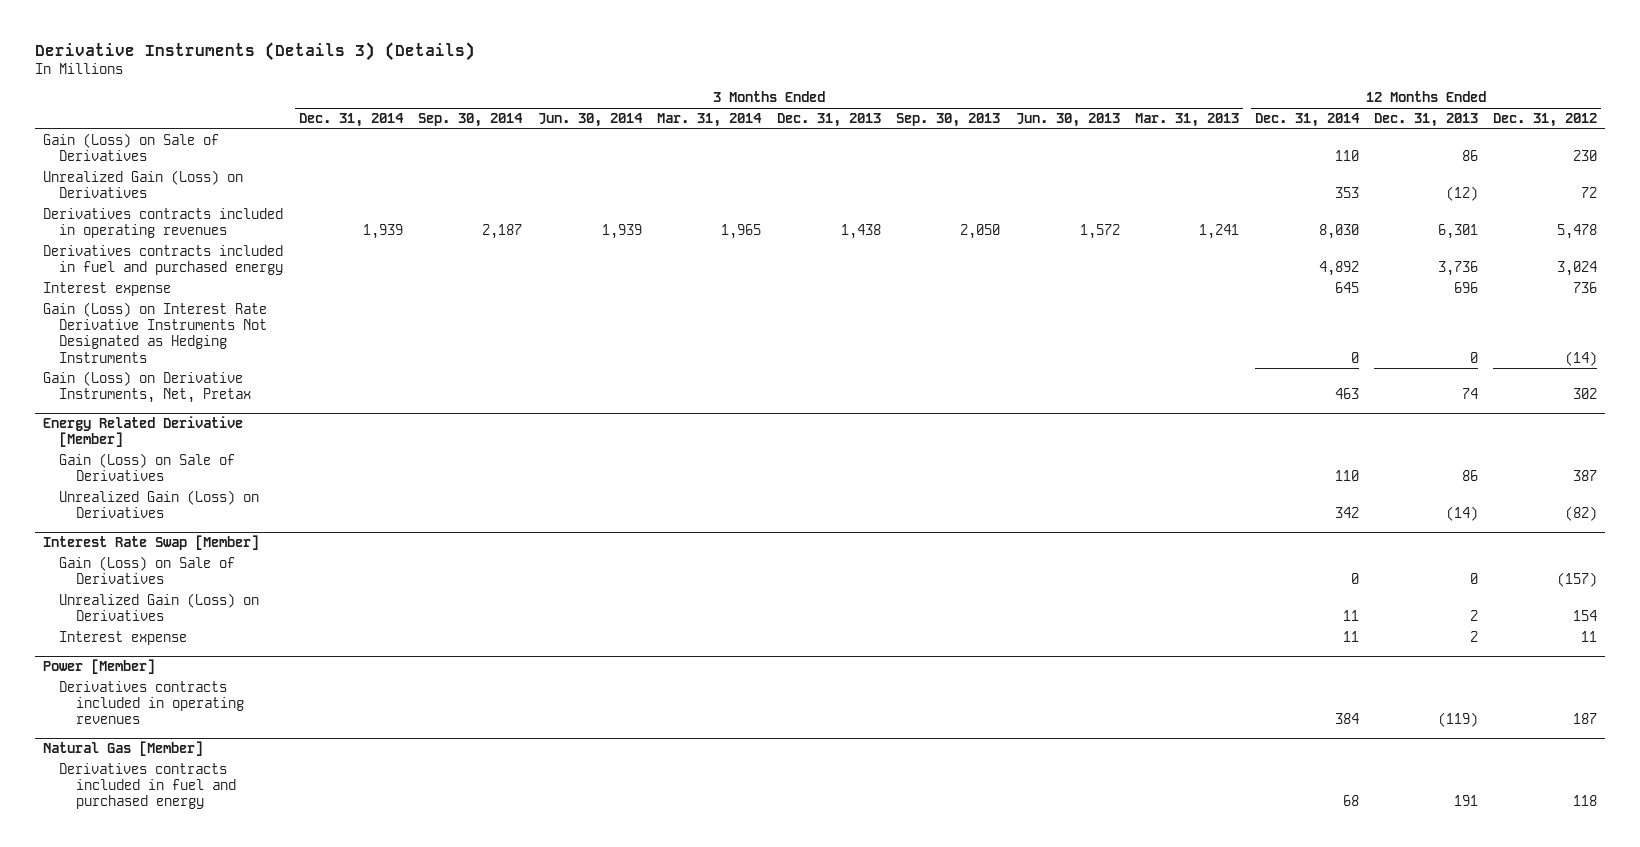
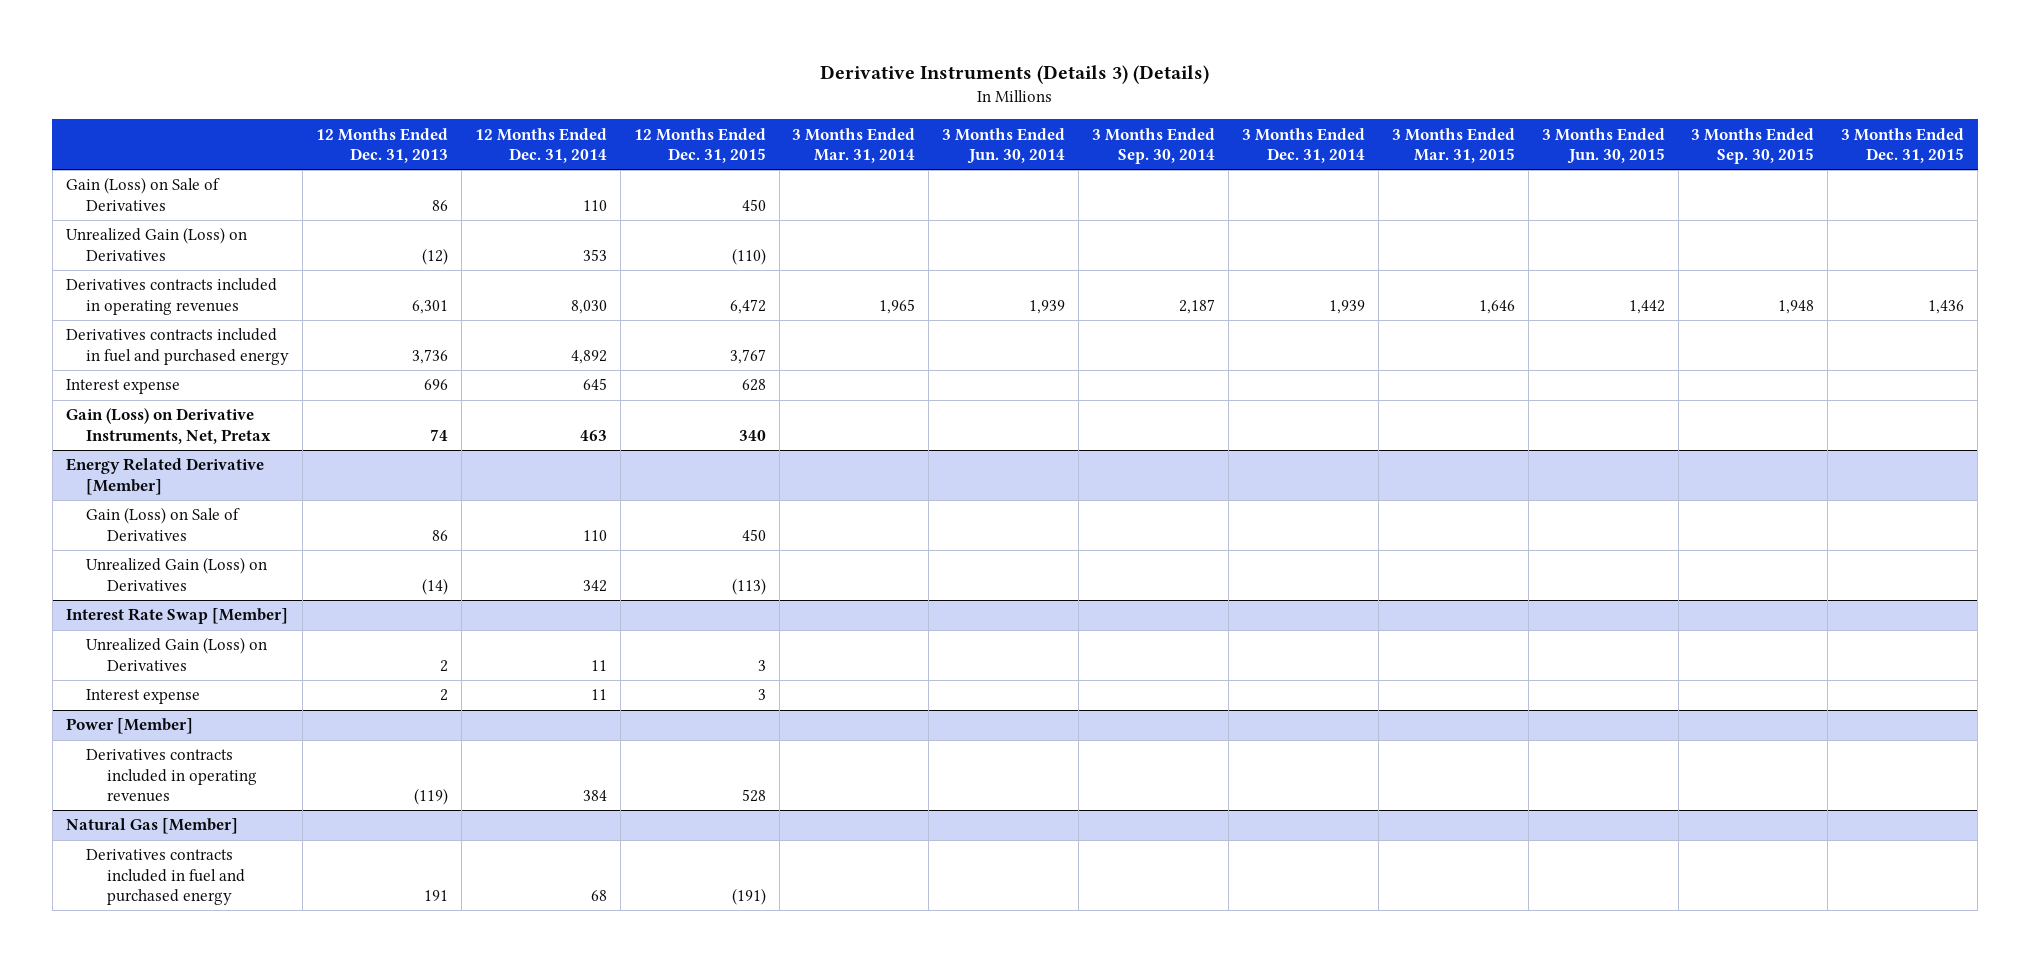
[776,113,881,128] Dec. 31, 2013 -> none
[896,113,1001,128] Sep. 30, 2013 -> none
[1015,113,1120,128] Jun. 30, 2013 -> none
[1135,113,1240,128] Mar. 31, 2013 -> none
[1493,113,1598,128] Dec. 31, 2012 -> none
none -> [633,127,766,164] 12 Months Ended Dec. 31, 2015
none -> [1391,127,1515,164] 3 Months Ended Mar. 31, 2015
none -> [1541,127,1665,165] 3 Months Ended Jun. 30, 2015
none -> [1691,127,1815,165] 3 Months Ended Sep. 30, 2015
none -> [1841,127,1965,164] 3 Months Ended Dec. 31, 2015
[42,302,268,363] Gain (Loss) on Interest Rate Derivative Instruments Not Designated as Hedging Instruments -> none
[59,556,236,585] Gain (Loss) on Sale of Derivatives -> none

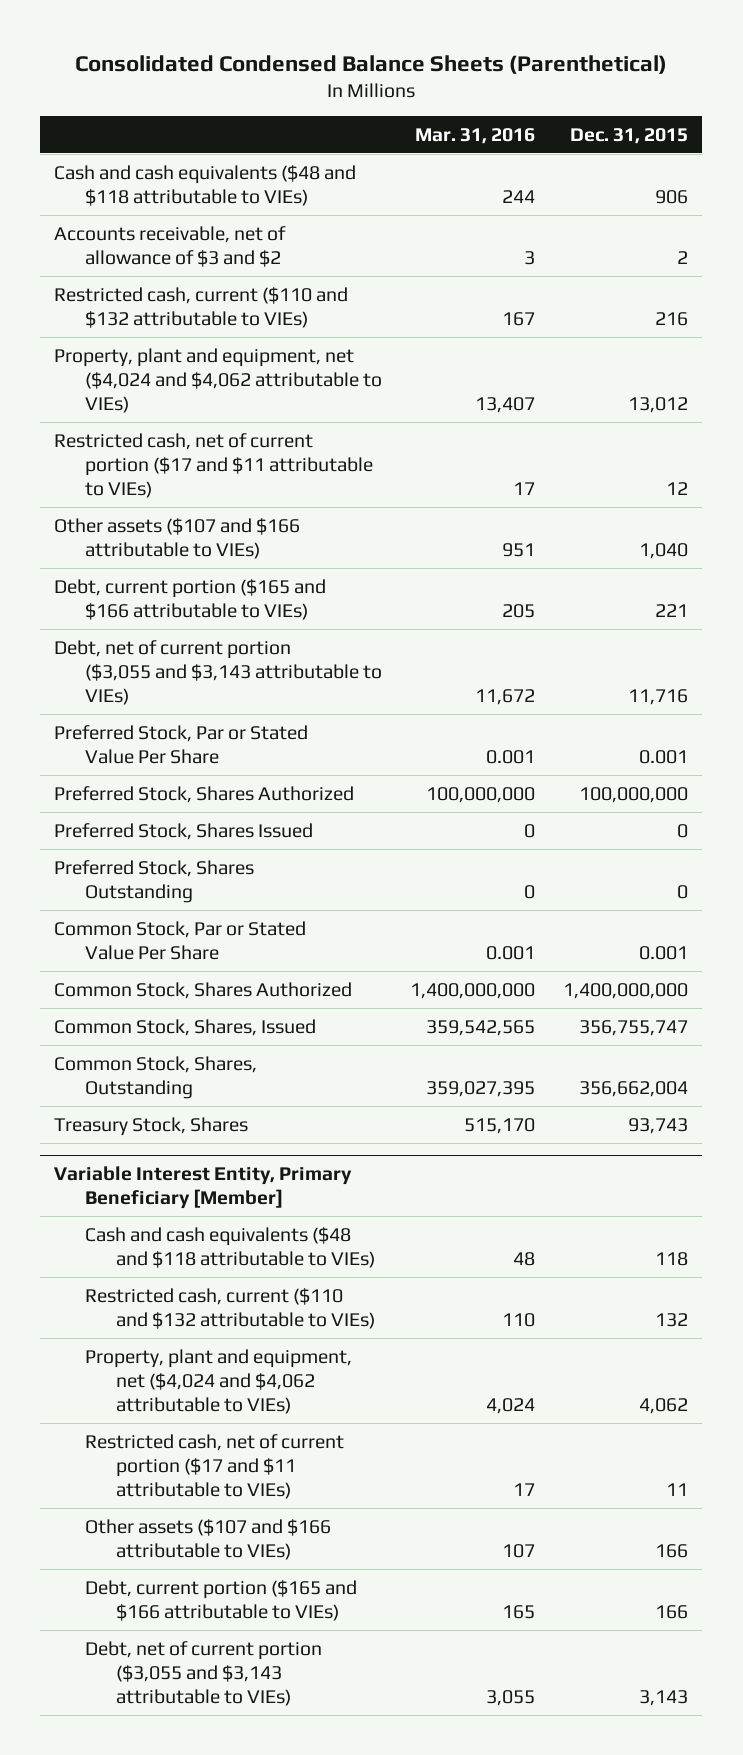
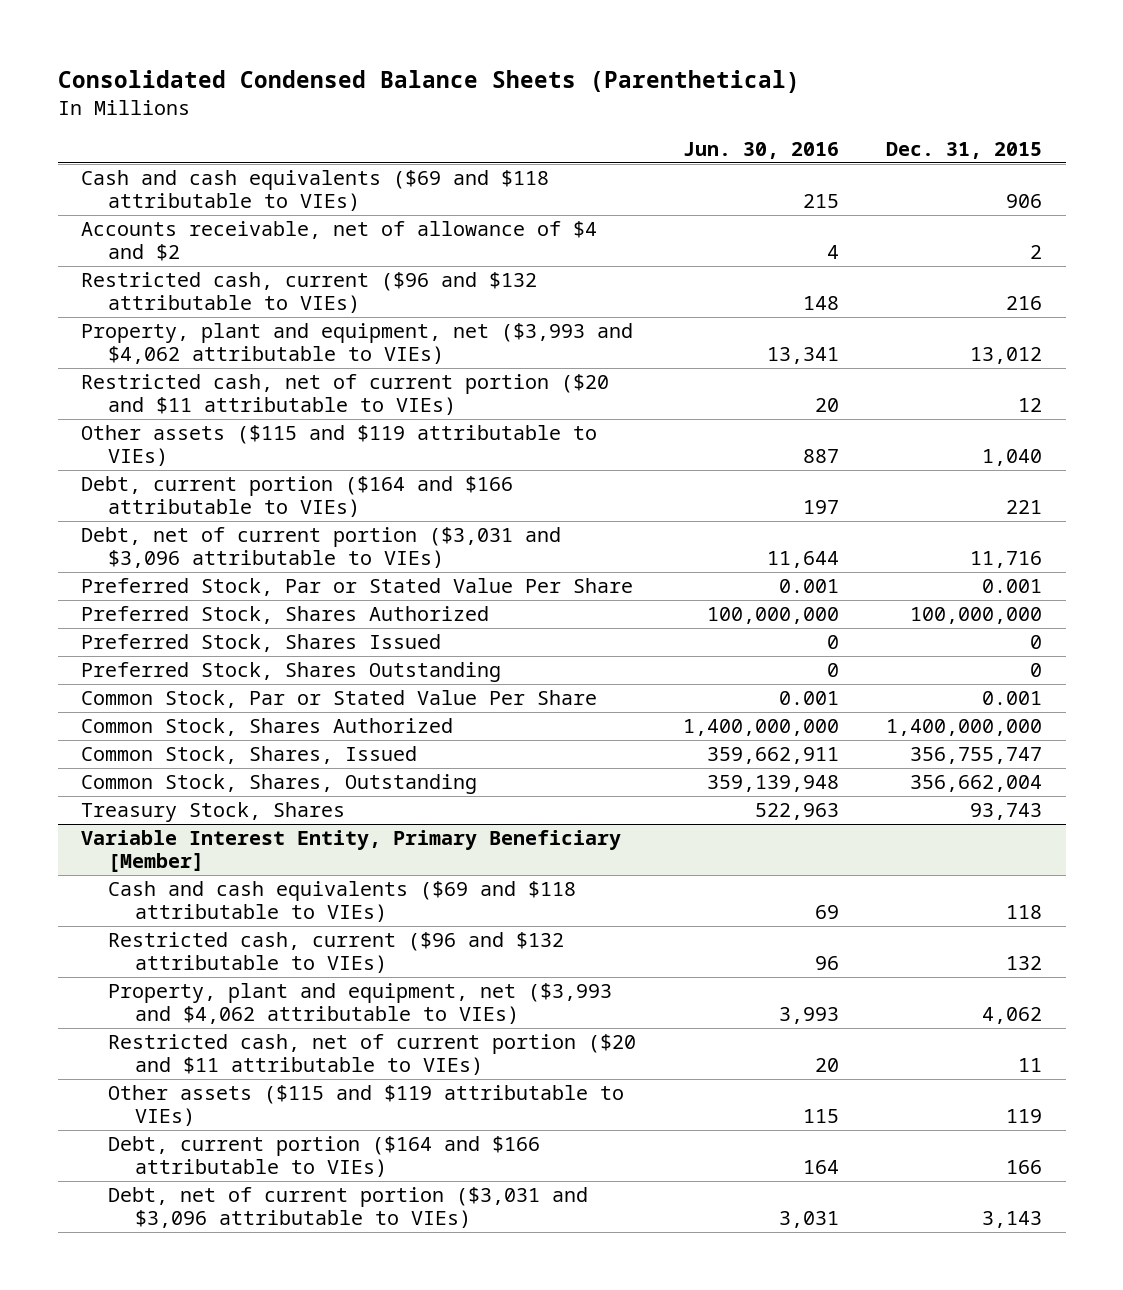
[415,127,536,144] Mar. 31, 2016 -> none
none -> [683,141,840,159] Jun. 30, 2016
[54,164,357,206] Cash and cash equivalents ($48 and $118 attributable to VIEs) -> [81,170,550,212] Cash and cash equivalents ($69 and $118 attributable to VIEs)
[54,225,287,267] Accounts receivable, net of allowance of $3 and $2 -> [81,221,598,262] Accounts receivable, net of allowance of $4 and $2
[54,286,349,328] Restricted cash, current ($110 and $132 attributable to VIEs) -> [81,272,538,314] Restricted cash, current ($96 and $132 attributable to VIEs)
[54,347,383,414] Property, plant and equipment, net ($4,024 and $4,062 attributable to VIEs) -> [81,323,634,365] Property, plant and equipment, net ($3,993 and $4,062 attributable to VIEs)
[54,432,374,499] Restricted cash, net of current portion ($17 and $11 attributable to VIEs) -> [81,374,610,416] Restricted cash, net of current portion ($20 and $11 attributable to VIEs)
[54,517,301,559] Other assets ($107 and $166 attributable to VIEs) -> [81,425,598,467] Other assets ($115 and $119 attributable to VIEs)
[54,578,327,620] Debt, current portion ($165 and $166 attributable to VIEs) -> [81,476,514,518] Debt, current portion ($164 and $166 attributable to VIEs)
[54,639,383,706] Debt, net of current portion ($3,055 and $3,143 attributable to VIEs) -> [81,527,562,569] Debt, net of current portion ($3,031 and $3,096 attributable to VIEs)
[85,1226,375,1268] Cash and cash equivalents ($48 and $118 attributable to VIEs) -> [108,881,577,923] Cash and cash equivalents ($69 and $118 attributable to VIEs)
[85,1287,375,1329] Restricted cash, current ($110 and $132 attributable to VIEs) -> [108,932,565,974] Restricted cash, current ($96 and $132 attributable to VIEs)
[85,1348,353,1415] Property, plant and equipment, net ($4,024 and $4,062 attributable to VIEs) -> [108,983,613,1025] Property, plant and equipment, net ($3,993 and $4,062 attributable to VIEs)
[85,1433,345,1500] Restricted cash, net of current portion ($17 and $11 attributable to VIEs) -> [108,1034,637,1076] Restricted cash, net of current portion ($20 and $11 attributable to VIEs)
[85,1518,332,1560] Other assets ($107 and $166 attributable to VIEs) -> [108,1085,625,1127] Other assets ($115 and $119 attributable to VIEs)
[655,1543,689,1558] 166 -> [1006,1109,1043,1124] 119
[85,1579,358,1621] Debt, current portion ($165 and $166 attributable to VIEs) -> [108,1136,541,1178] Debt, current portion ($164 and $166 attributable to VIEs)
[85,1640,323,1707] Debt, net of current portion ($3,055 and $3,143 attributable to VIEs) -> [108,1187,589,1229] Debt, net of current portion ($3,031 and $3,096 attributable to VIEs)

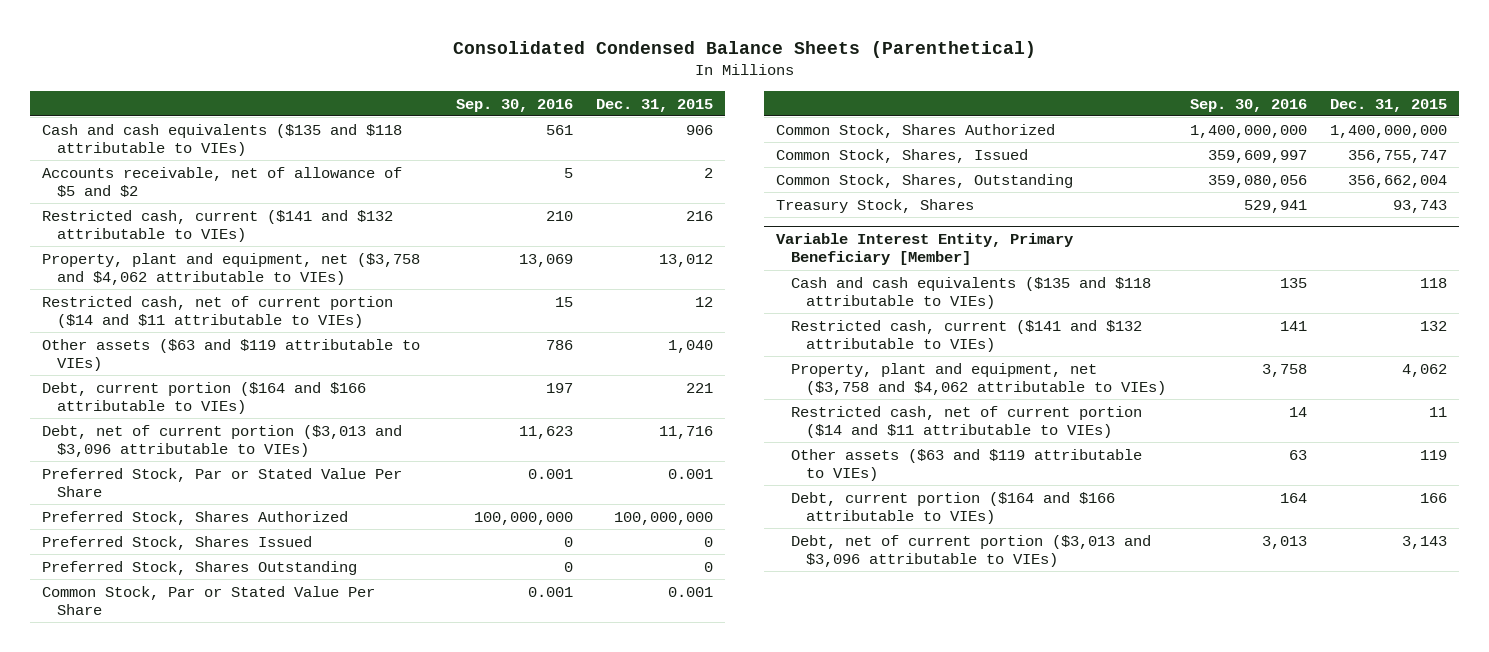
[683,141,840,159] Jun. 30, 2016 -> none
none -> [455,98,573,112] Sep. 30, 2016
[81,170,550,212] Cash and cash equivalents ($69 and $118 attributable to VIEs) -> [42,123,403,157] Cash and cash equivalents ($135 and $118 attributable to VIEs)
[81,221,598,262] Accounts receivable, net of allowance of $4 and $2 -> [42,166,403,198] Accounts receivable, net of allowance of $5 and $2
[81,272,538,314] Restricted cash, current ($96 and $132 attributable to VIEs) -> [42,209,394,243] Restricted cash, current ($141 and $132 attributable to VIEs)
[81,323,634,365] Property, plant and equipment, net ($3,993 and $4,062 attributable to VIEs) -> [42,252,421,286] Property, plant and equipment, net ($3,758 and $4,062 attributable to VIEs)
[81,374,610,416] Restricted cash, net of current portion ($20 and $11 attributable to VIEs) -> [42,295,394,329] Restricted cash, net of current portion ($14 and $11 attributable to VIEs)
[81,425,598,467] Other assets ($115 and $119 attributable to VIEs) -> [42,338,421,372] Other assets ($63 and $119 attributable to VIEs)
[81,527,562,569] Debt, net of current portion ($3,031 and $3,096 attributable to VIEs) -> [42,424,403,458] Debt, net of current portion ($3,013 and $3,096 attributable to VIEs)
[108,881,577,923] Cash and cash equivalents ($69 and $118 attributable to VIEs) -> [790,276,1151,310] Cash and cash equivalents ($135 and $118 attributable to VIEs)
[108,932,565,974] Restricted cash, current ($96 and $132 attributable to VIEs) -> [790,319,1142,353] Restricted cash, current ($141 and $132 attributable to VIEs)
[108,983,613,1025] Property, plant and equipment, net ($3,993 and $4,062 attributable to VIEs) -> [790,362,1166,396] Property, plant and equipment, net ($3,758 and $4,062 attributable to VIEs)
[108,1034,637,1076] Restricted cash, net of current portion ($20 and $11 attributable to VIEs) -> [790,405,1142,439] Restricted cash, net of current portion ($14 and $11 attributable to VIEs)
[108,1085,625,1127] Other assets ($115 and $119 attributable to VIEs) -> [790,448,1142,482] Other assets ($63 and $119 attributable to VIEs)
[108,1187,589,1229] Debt, net of current portion ($3,031 and $3,096 attributable to VIEs) -> [790,534,1151,568] Debt, net of current portion ($3,013 and $3,096 attributable to VIEs)

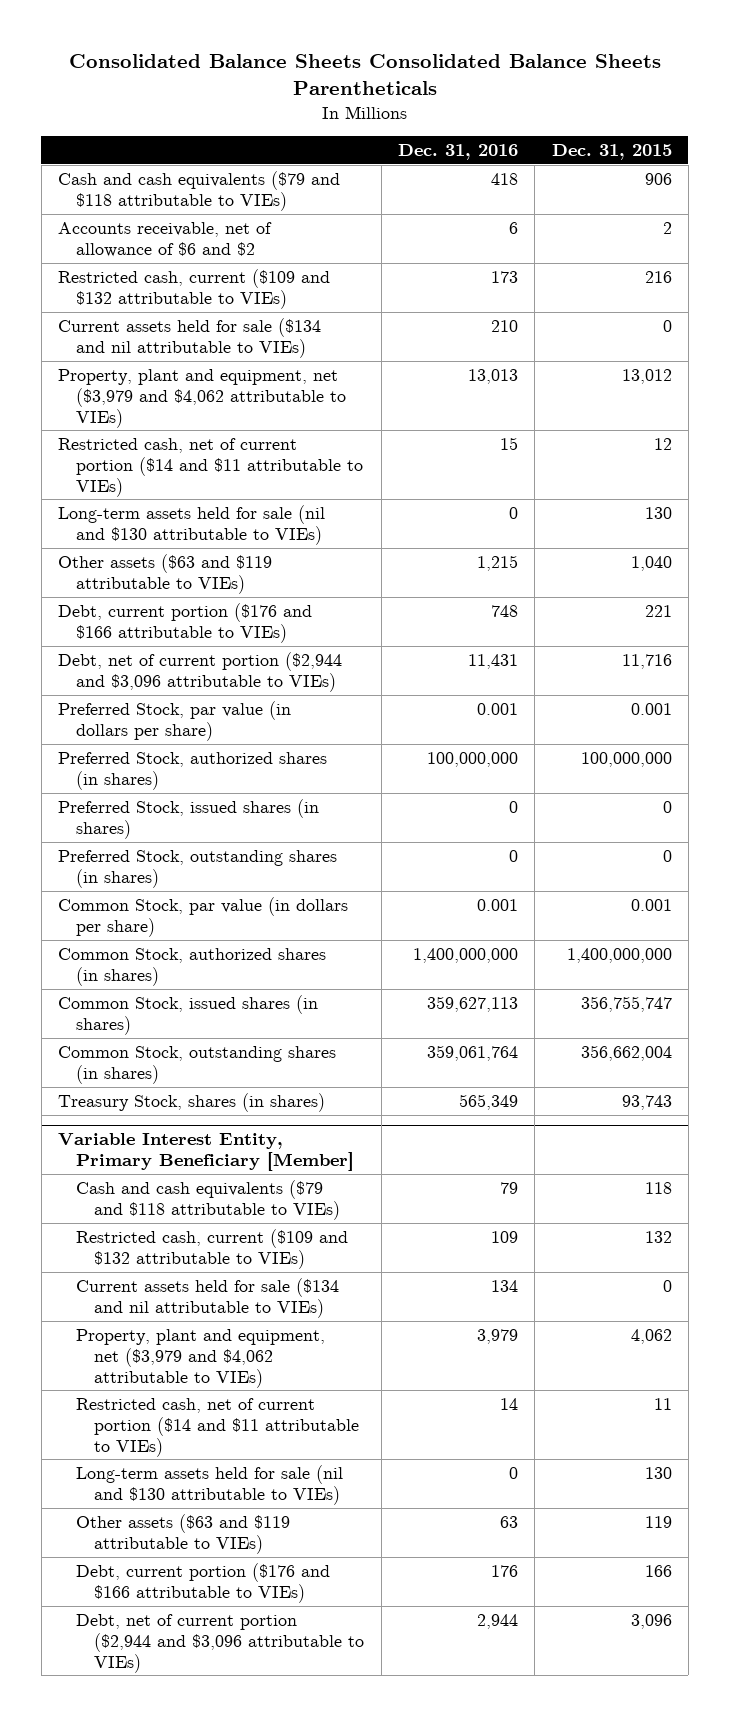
[452,41,1036,59] Consolidated Condensed Balance Sheets (Parenthetical) -> [68,54,661,96] Consolidated Balance Sheets Consolidated Balance Sheets Parentheticals
[455,98,573,112] Sep. 30, 2016 -> none
none -> [397,143,518,160] Dec. 31, 2016
[42,123,403,157] Cash and cash equivalents ($135 and $118 attributable to VIEs) -> [58,170,341,211] Cash and cash equivalents ($79 and $118 attributable to VIEs)
[42,166,403,198] Accounts receivable, net of allowance of $5 and $2 -> [58,221,273,257] Accounts receivable, net of allowance of $6 and $2
[42,209,394,243] Restricted cash, current ($141 and $132 attributable to VIEs) -> [58,268,331,309] Restricted cash, current ($109 and $132 attributable to VIEs)
none -> [58,317,322,358] Current assets held for sale ($134 and nil attributable to VIEs)
[42,252,421,286] Property, plant and equipment, net ($3,758 and $4,062 attributable to VIEs) -> [58,368,347,428] Property, plant and equipment, net ($3,979 and $4,062 attributable to VIEs)
none -> [58,504,326,545] Long-term assets held for sale (nil and $130 attributable to VIEs)
[42,381,367,415] Debt, current portion ($164 and $166 attributable to VIEs) -> [58,602,313,643] Debt, current portion ($176 and $166 attributable to VIEs)
[42,424,403,458] Debt, net of current portion ($3,013 and $3,096 attributable to VIEs) -> [58,651,343,692] Debt, net of current portion ($2,944 and $3,096 attributable to VIEs)
[42,467,403,498] Preferred Stock, Par or Stated Value Per Share -> [58,700,292,741] Preferred Stock, par value (in dollars per share)
[42,510,349,525] Preferred Stock, Shares Authorized -> [58,751,328,790] Preferred Stock, authorized shares (in shares)
[42,535,313,550] Preferred Stock, Shares Issued -> [58,798,320,839] Preferred Stock, issued shares (in shares)
[42,560,358,575] Preferred Stock, Shares Outstanding -> [58,849,338,888] Preferred Stock, outstanding shares (in shares)
[42,585,376,616] Common Stock, Par or Stated Value Per Share -> [58,896,349,937] Common Stock, par value (in dollars per share)
[775,123,1055,138] Common Stock, Shares Authorized -> [58,947,327,986] Common Stock, authorized shares (in shares)
[775,148,1028,163] Common Stock, Shares, Issued -> [58,994,319,1035] Common Stock, issued shares (in shares)
[775,173,1073,188] Common Stock, Shares, Outstanding -> [58,1045,337,1084] Common Stock, outstanding shares (in shares)
[775,198,974,213] Treasury Stock, Shares -> [58,1092,326,1112] Treasury Stock, shares (in shares)
[790,276,1151,310] Cash and cash equivalents ($135 and $118 attributable to VIEs) -> [76,1179,341,1220] Cash and cash equivalents ($79 and $118 attributable to VIEs)
[790,319,1142,353] Restricted cash, current ($141 and $132 attributable to VIEs) -> [76,1228,349,1269] Restricted cash, current ($109 and $132 attributable to VIEs)
none -> [76,1277,340,1318] Current assets held for sale ($134 and nil attributable to VIEs)
[790,362,1166,396] Property, plant and equipment, net ($3,758 and $4,062 attributable to VIEs) -> [76,1328,326,1388] Property, plant and equipment, net ($3,979 and $4,062 attributable to VIEs)
none -> [76,1464,344,1505] Long-term assets held for sale (nil and $130 attributable to VIEs)
[790,491,1115,525] Debt, current portion ($164 and $166 attributable to VIEs) -> [76,1562,331,1603] Debt, current portion ($176 and $166 attributable to VIEs)
[790,534,1151,568] Debt, net of current portion ($3,013 and $3,096 attributable to VIEs) -> [76,1613,365,1673] Debt, net of current portion ($2,944 and $3,096 attributable to VIEs)
[1402,535,1448,549] 3,143 -> [630,1613,672,1629] 3,096

